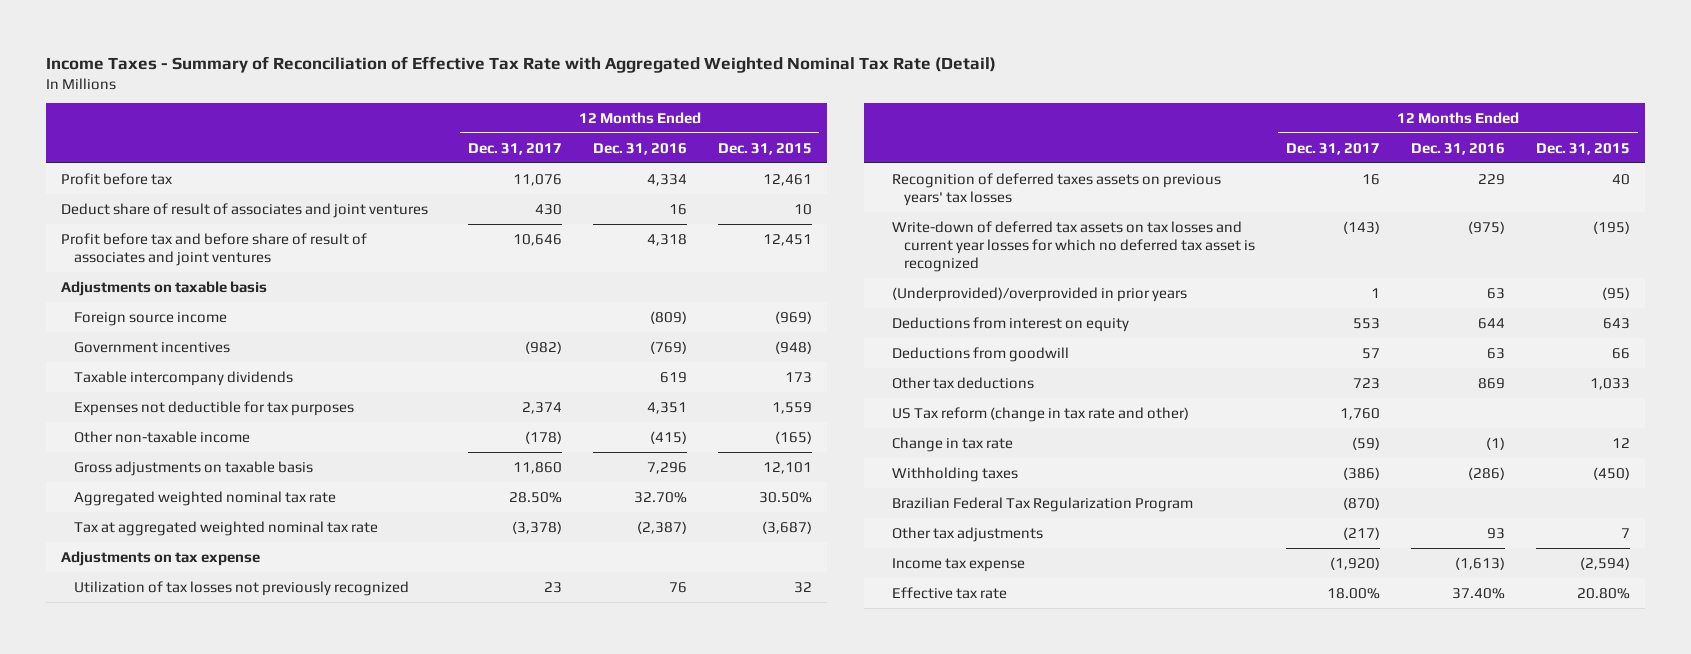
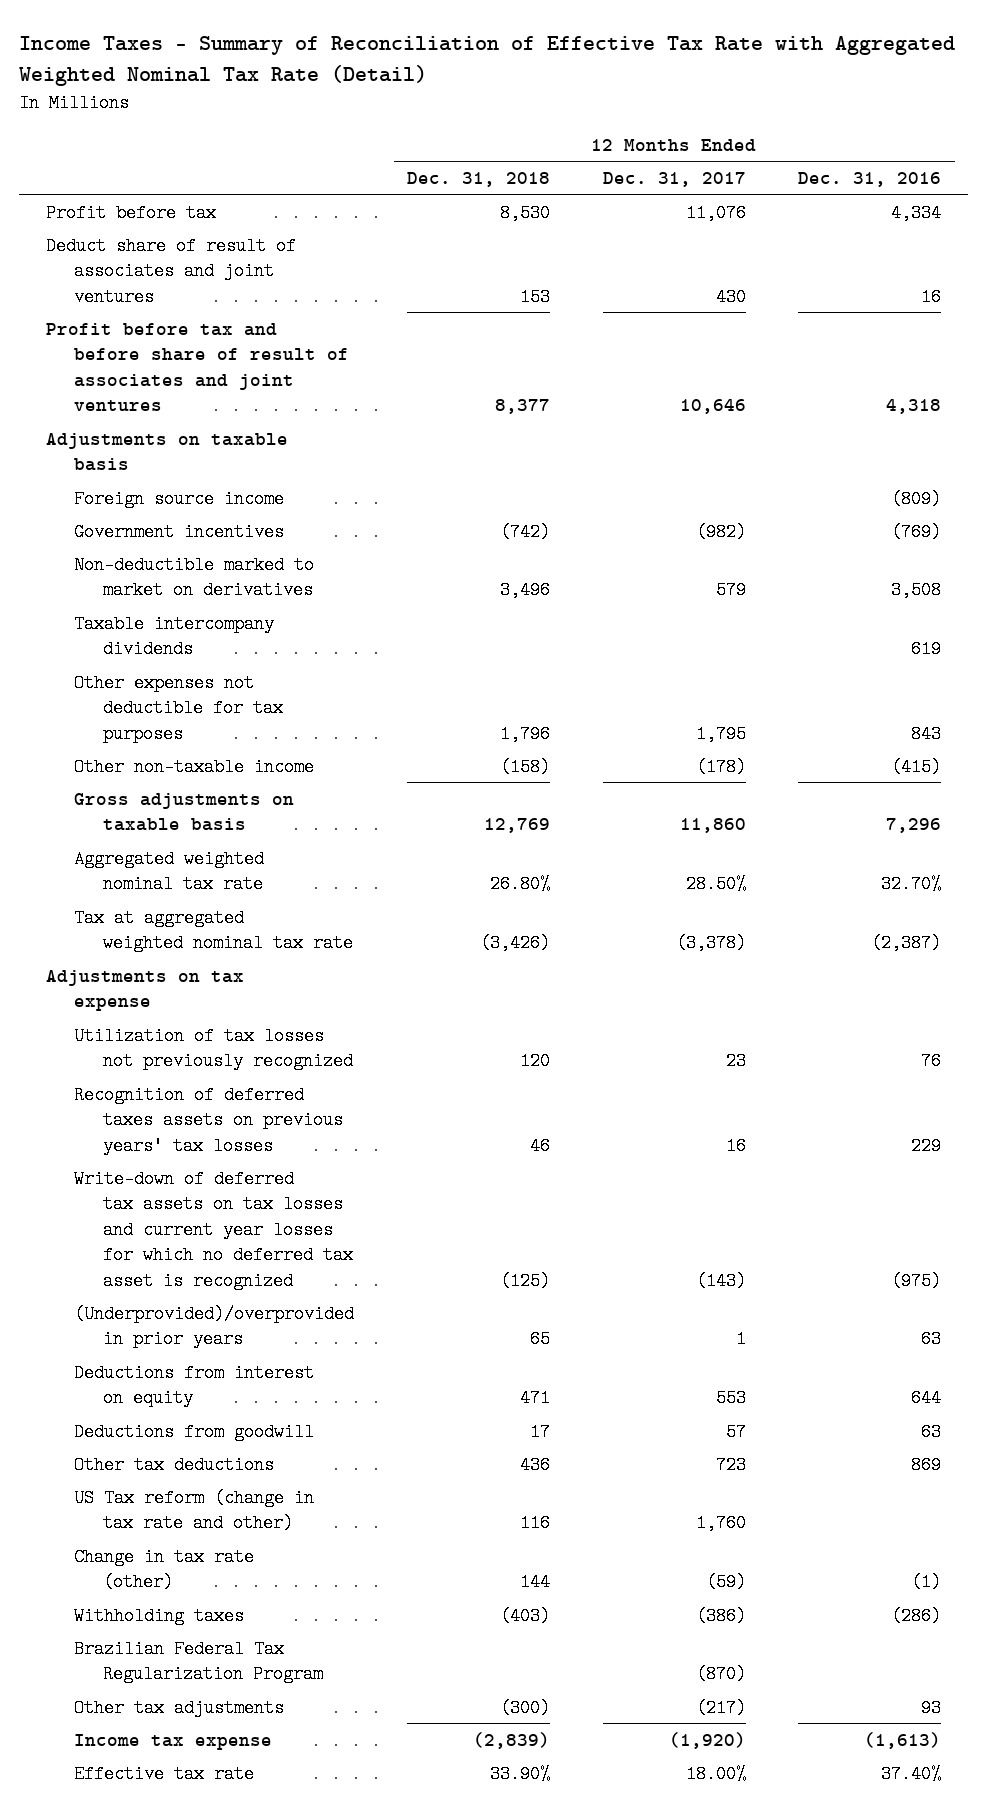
[717,142,812,155] Dec. 31, 2015 -> none
none -> [406,171,550,187] Dec. 31, 2018
none -> [74,555,315,600] Non-deductible marked to market on derivatives
[73,400,354,416] Expenses not deductible for tax purposes -> [74,673,283,743] Other expenses not deductible for tax purposes
[521,401,562,414] 2,374 -> [695,724,746,743] 1,795
[646,401,687,414] 4,351 -> [911,724,942,743] 843
[891,436,1013,452] Change in tax rate -> [74,1547,255,1592] Change in tax rate (other)

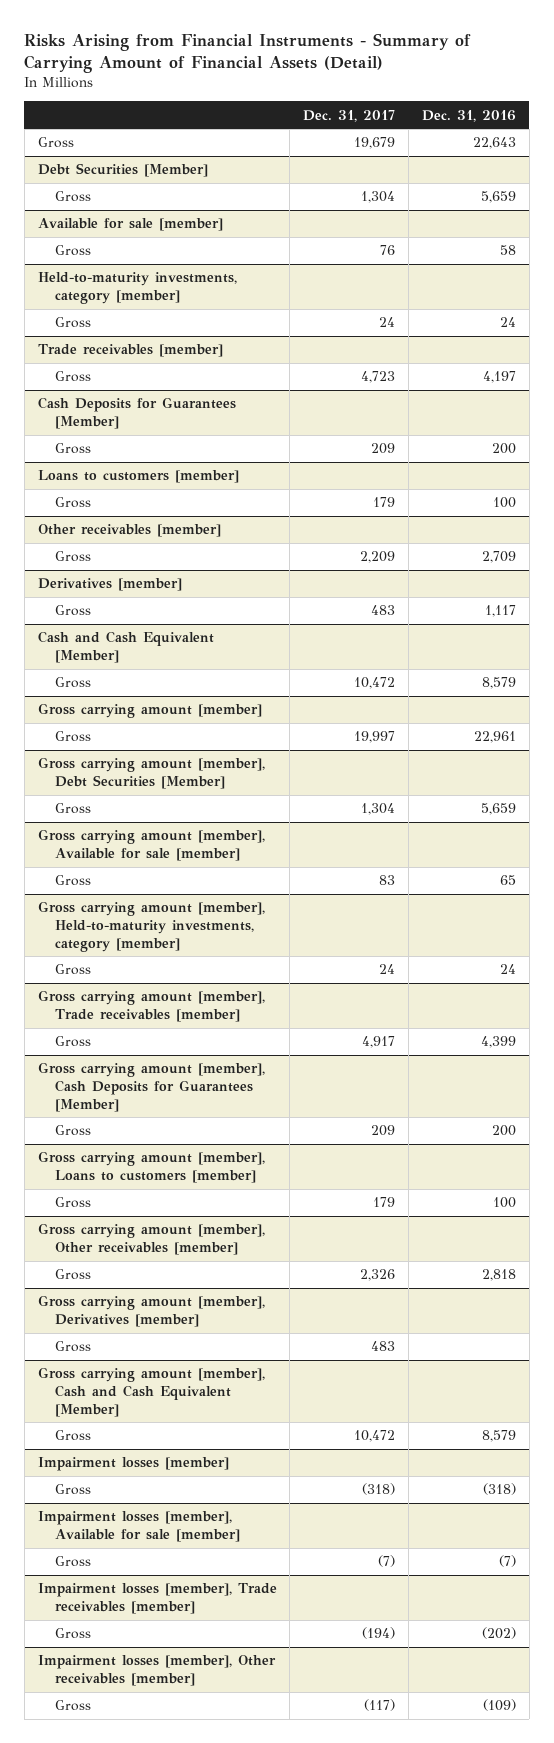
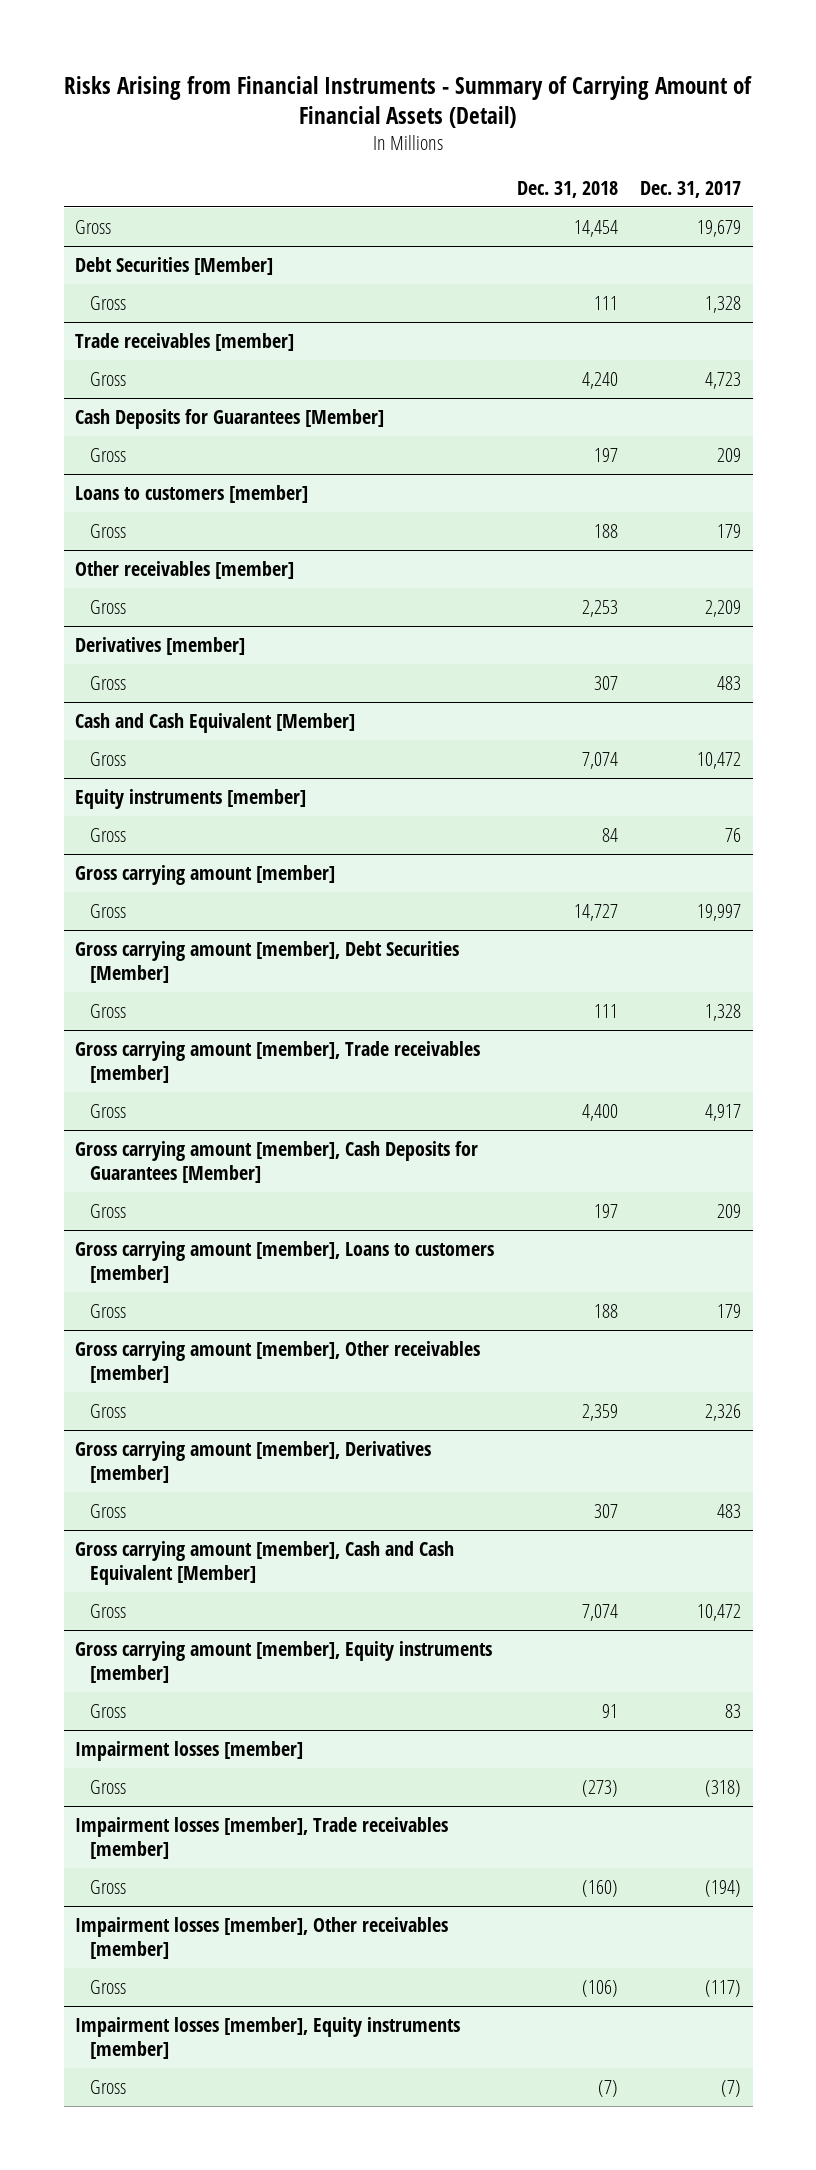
[421,109,516,122] Dec. 31, 2016 -> none
none -> [516,180,618,198] Dec. 31, 2018
[37,218,223,232] Available for sale [member] -> none
[55,245,92,257] Gross -> none
[37,272,237,305] Held-to-maturity investments, category [member] -> none
[55,317,92,329] Gross -> none
[361,191,396,204] 1,304 -> [705,295,742,313] 1,328
none -> [74,788,306,809] Equity instruments [member]
none -> [90,827,127,842] Gross
[37,829,265,862] Gross carrying amount [member], Available for sale [member] -> none
[55,875,92,887] Gross -> none
[37,901,265,952] Gross carrying amount [member], Held-to-maturity investments, category [member] -> none
[55,964,92,976] Gross -> none
[361,803,396,816] 1,304 -> [705,1003,742,1021] 1,328
none -> [74,1640,492,1683] Gross carrying amount [member], Equity instruments [member]
none -> [90,1703,127,1718] Gross
[37,1511,241,1543] Impairment losses [member], Available for sale [member] -> none
[55,1556,92,1568] Gross -> none
none -> [74,2016,460,2059] Impairment losses [member], Equity instruments [member]
none -> [90,2079,127,2094] Gross

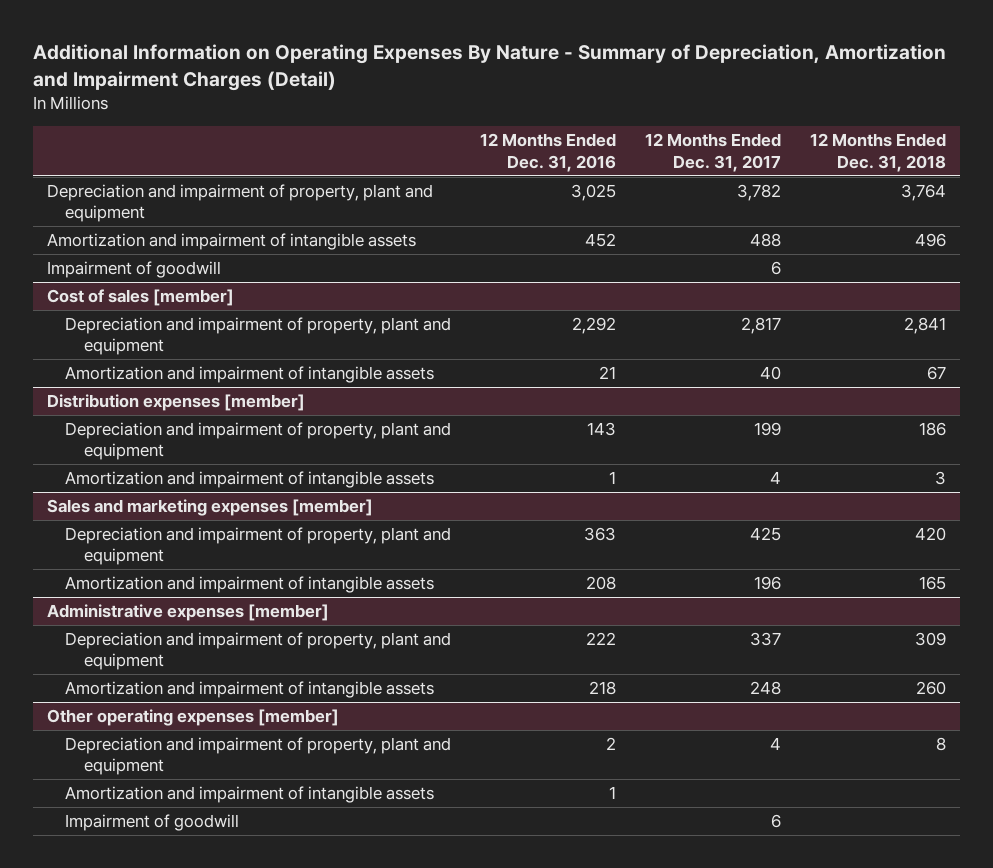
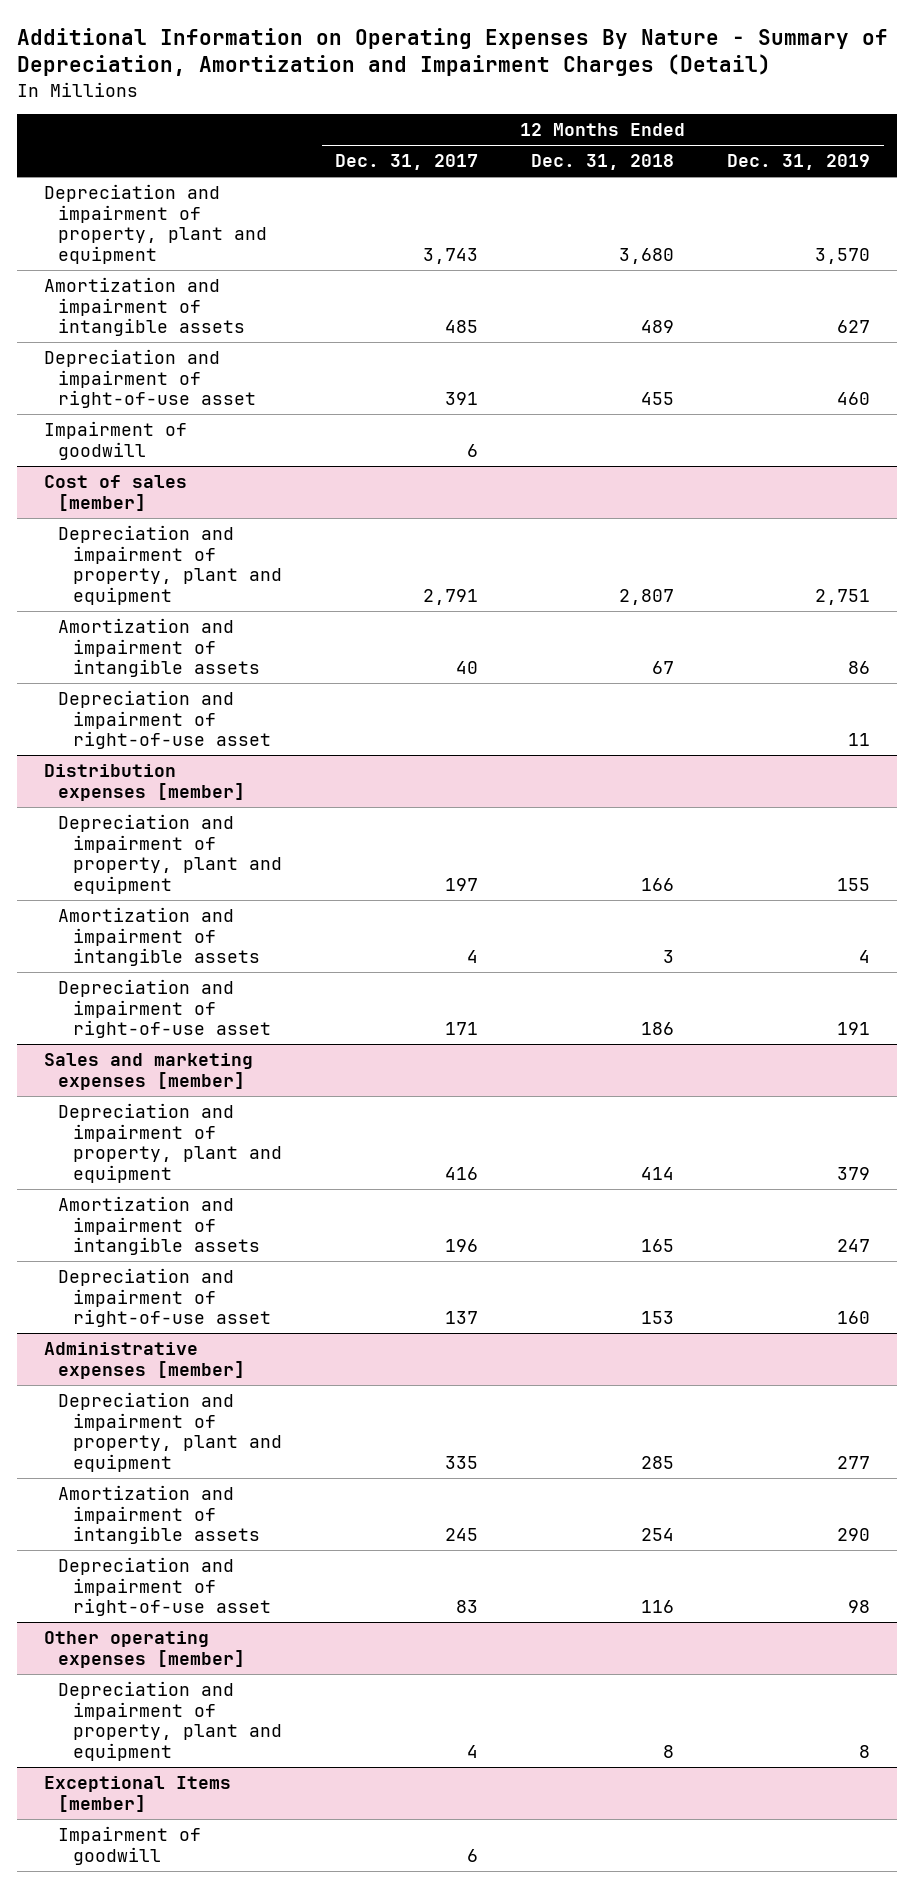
[480,133,617,172] 12 Months Ended Dec. 31, 2016 -> none
none -> [727,154,871,171] Dec. 31, 2019
[736,184,781,202] 3,782 -> [422,248,478,265] 3,743
[900,184,946,202] 3,764 -> [619,248,675,265] 3,680
[749,233,781,248] 488 -> [444,320,478,334] 485
[914,233,946,248] 496 -> [641,320,675,334] 489
none -> [43,348,257,409] Depreciation and impairment of right-of-use asset
[740,317,781,335] 2,817 -> [422,589,478,606] 2,791
[903,317,946,335] 2,841 -> [619,589,675,606] 2,807
none -> [58,689,271,750] Depreciation and impairment of right-of-use asset
[753,422,781,437] 199 -> [444,878,478,892] 197
[918,422,946,437] 186 -> [641,878,675,892] 166
none -> [58,978,271,1039] Depreciation and impairment of right-of-use asset
[749,527,781,542] 425 -> [444,1167,478,1181] 416
[914,527,946,542] 420 -> [641,1167,675,1181] 414
none -> [58,1267,271,1328] Depreciation and impairment of right-of-use asset
[749,632,781,647] 337 -> [444,1456,478,1470] 335
[914,632,946,647] 309 -> [641,1456,675,1470] 285
[749,681,781,696] 248 -> [444,1528,478,1542] 245
[915,681,946,696] 260 -> [641,1528,675,1542] 254
none -> [58,1556,271,1617] Depreciation and impairment of right-of-use asset
[65,786,435,804] Amortization and impairment of intangible assets -> none
none -> [43,1775,231,1812] Exceptional Items [member]

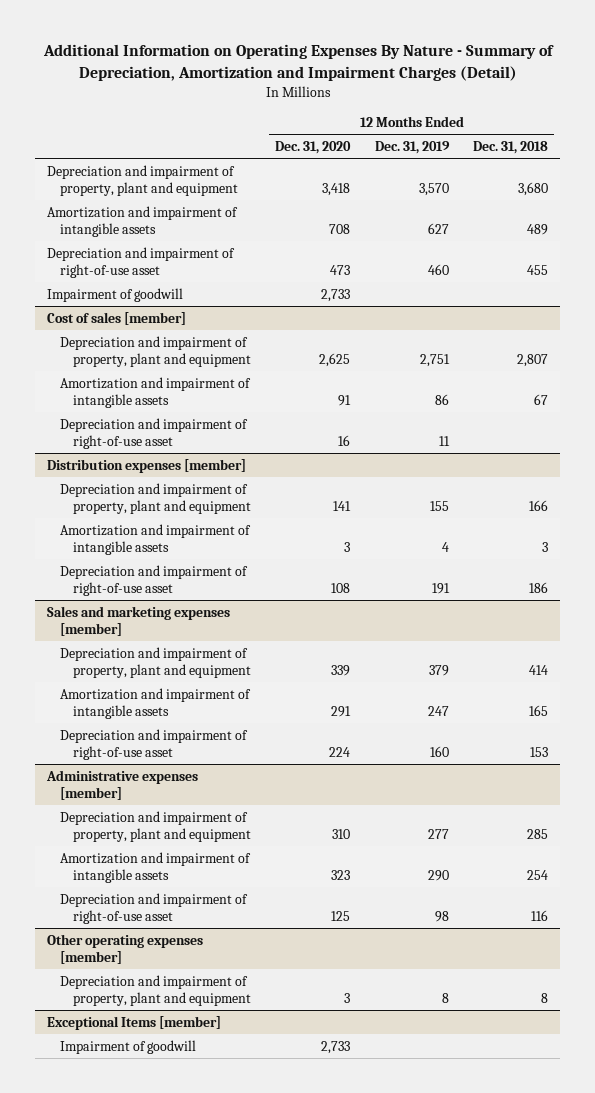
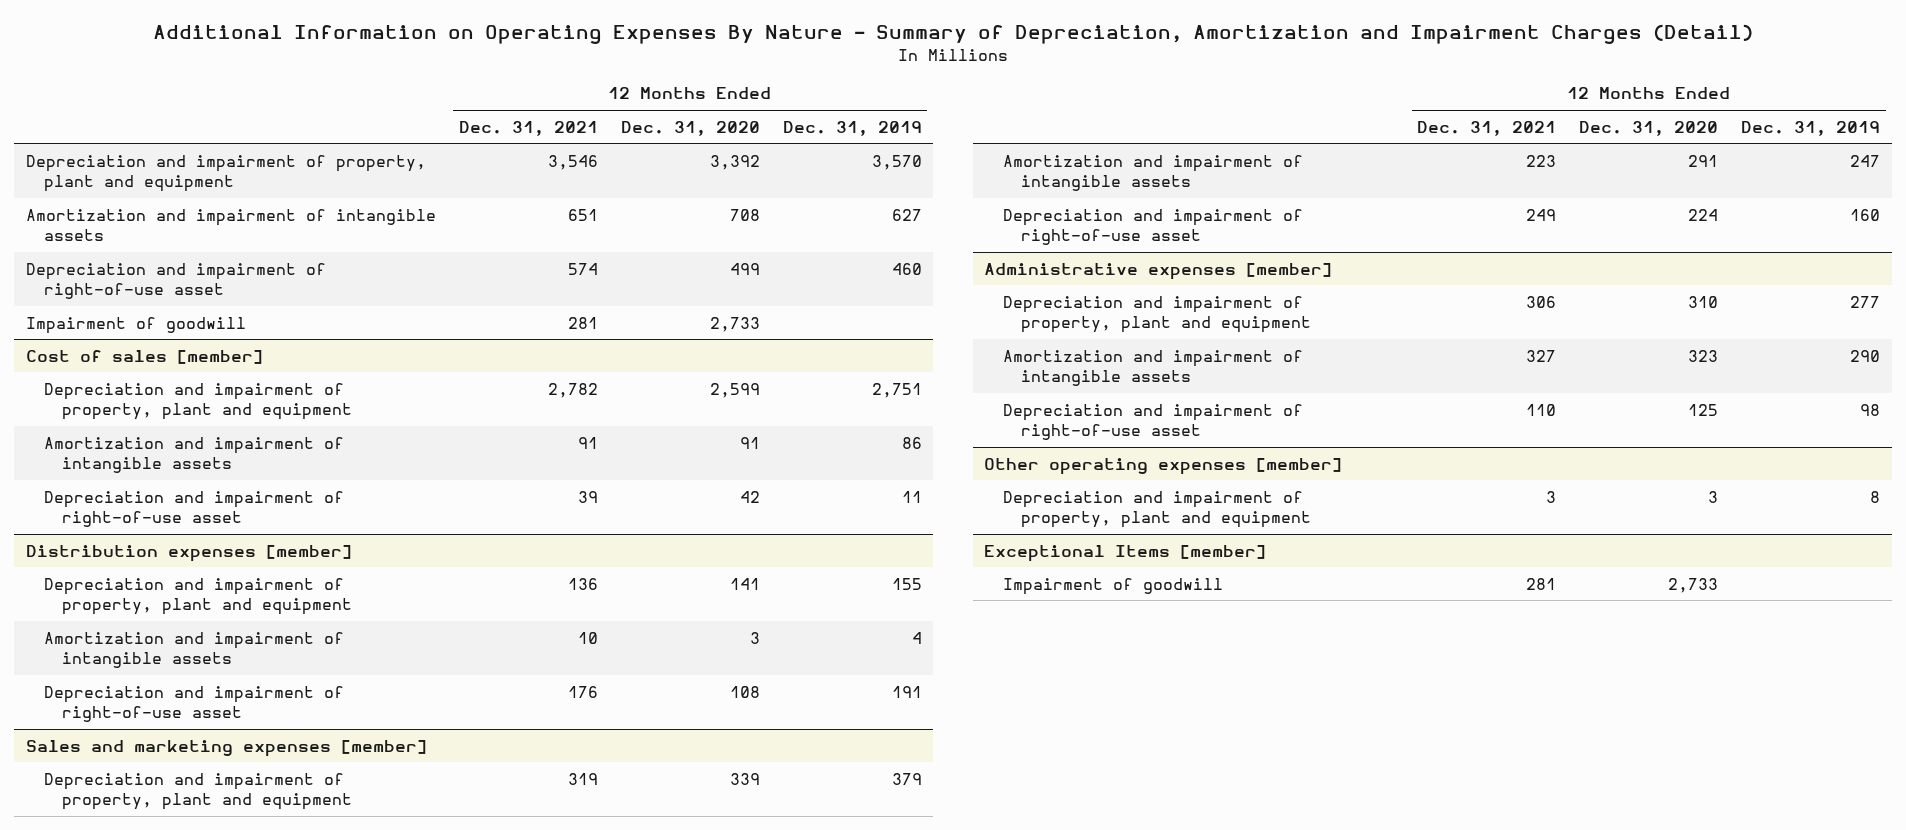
[472,140,548,154] Dec. 31, 2018 -> none
none -> [458,120,598,136] Dec. 31, 2021
[322,182,351,196] 3,418 -> [709,154,760,170] 3,392
[330,264,351,275] 473 -> [729,262,760,275] 499
[319,352,351,367] 2,625 -> [709,382,760,398] 2,599
[338,434,351,446] 16 -> [739,490,760,503] 42

